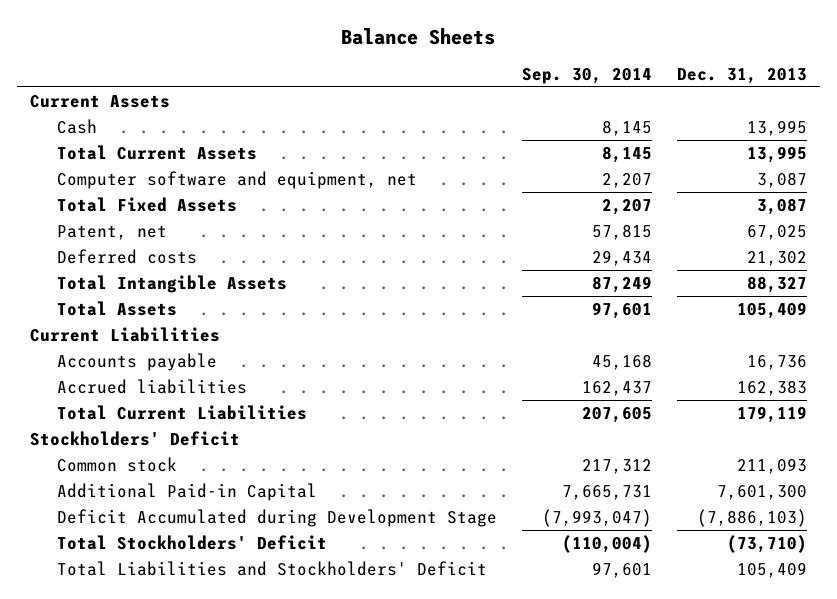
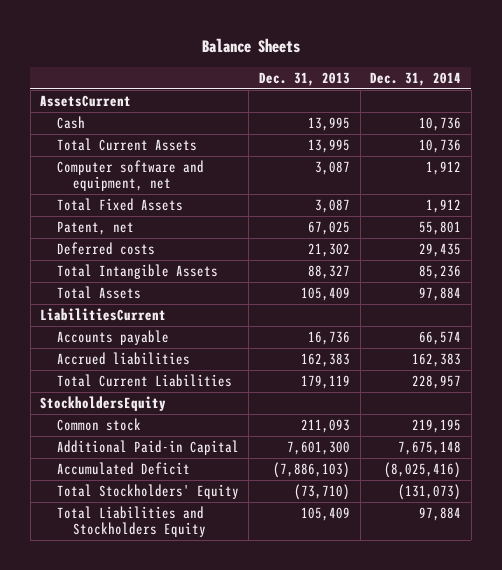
[521,68,652,85] Sep. 30, 2014 -> none
none -> [370,71,462,86] Dec. 31, 2014
[29,94,170,108] Current Assets -> [40,94,132,107] AssetsCurrent
[29,326,220,342] Current Liabilities -> [40,307,167,321] LiabilitiesCurrent
[29,430,240,446] Stockholders' Deficit -> [40,395,167,411] StockholdersEquity
[56,508,497,527] Deficit Accumulated during Development Stage -> [56,461,190,475] Accumulated Deficit
[56,534,327,550] Total Stockholders' Deficit -> [56,483,239,499] Total Stockholders' Equity
[56,560,487,576] Total Liabilities and Stockholders' Deficit -> [56,505,207,538] Total Liabilities and Stockholders Equity

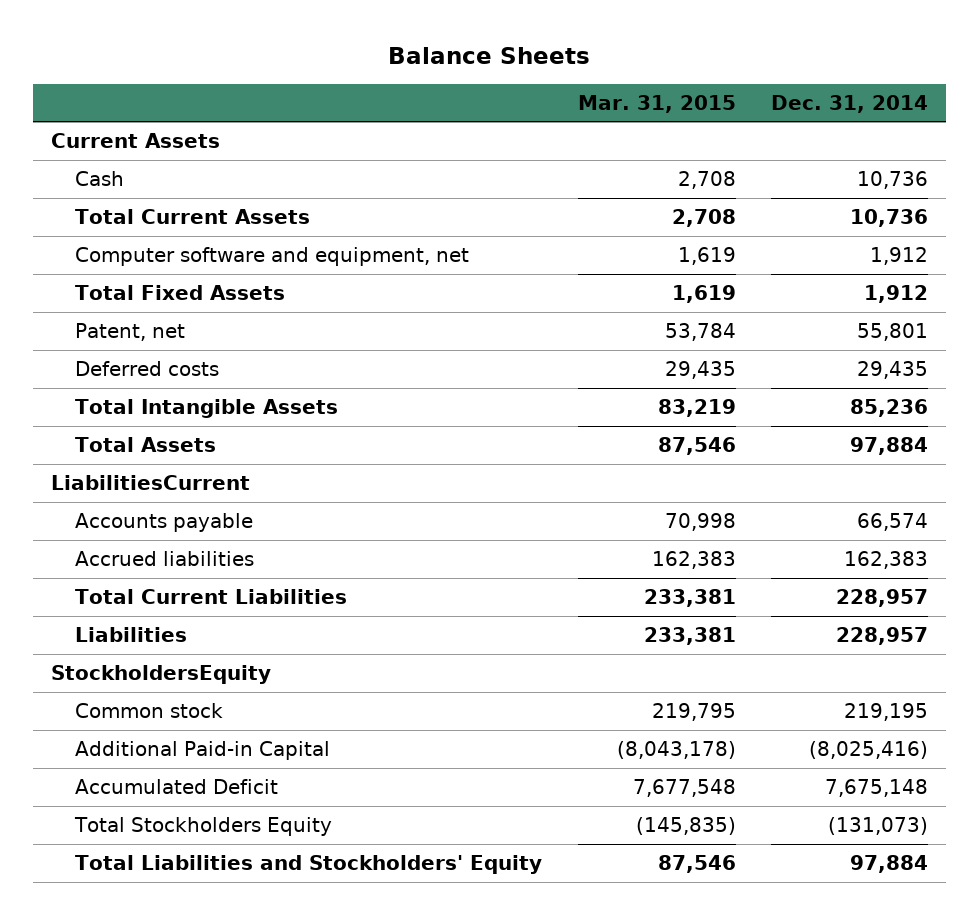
[259,71,351,86] Dec. 31, 2013 -> none
none -> [577,94,736,113] Mar. 31, 2015
[40,94,132,107] AssetsCurrent -> [50,133,220,149] Current Assets
none -> [75,627,188,643] Liabilities
[398,440,462,455] 7,675,148 -> [809,741,929,760] (8,025,416)
[384,461,462,478] (8,025,416) -> [825,779,929,798] 7,675,148
[56,483,239,499] Total Stockholders' Equity -> [74,817,333,837] Total Stockholders Equity
[56,505,207,538] Total Liabilities and Stockholders Equity -> [75,855,543,875] Total Liabilities and Stockholders' Equity

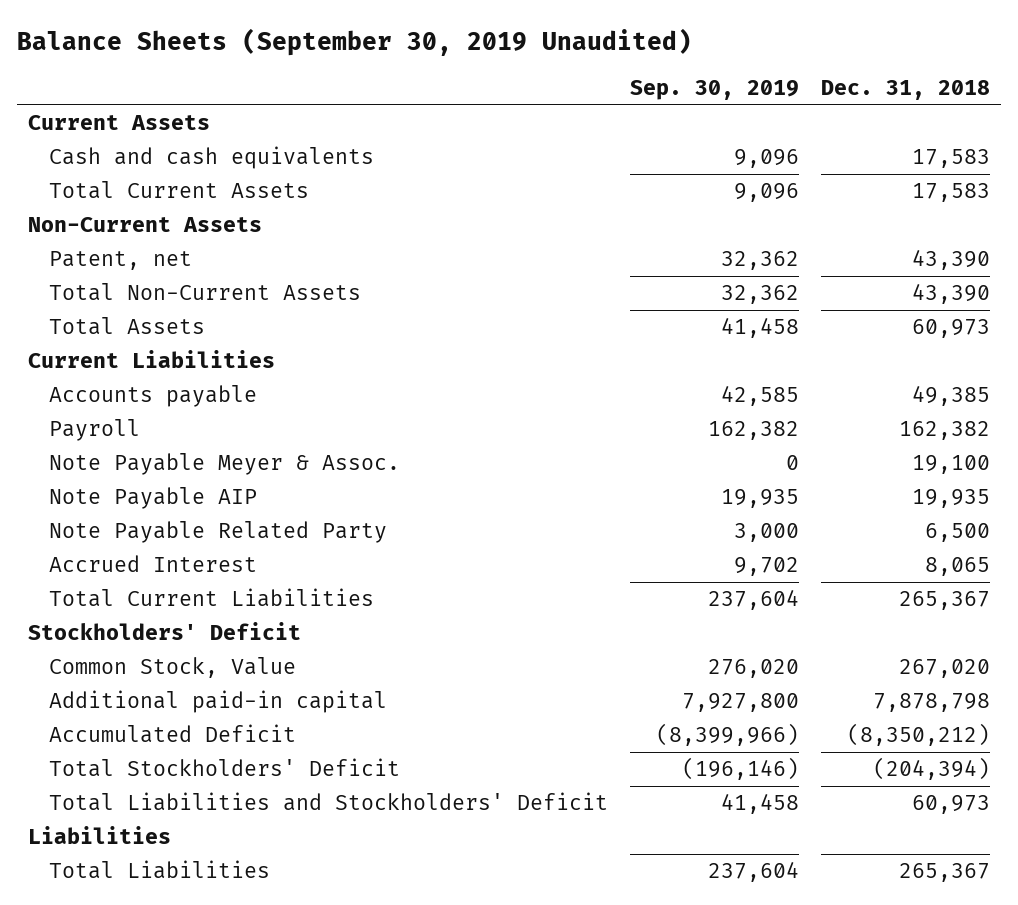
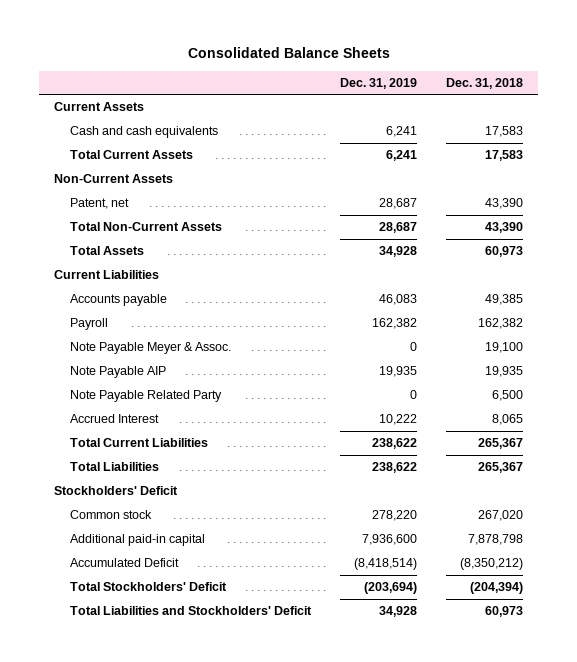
[17,27,693,56] Balance Sheets (September 30, 2019 Unaudited) -> [187,47,390,59] Consolidated Balance Sheets
[629,79,799,100] Sep. 30, 2019 -> none
none -> [340,77,418,89] Dec. 31, 2019
[48,860,270,880] Total Liabilities -> [70,462,160,472] Total Liabilities
[48,657,296,679] Common Stock, Value -> [70,510,153,520] Common stock
[28,826,172,845] Liabilities -> none

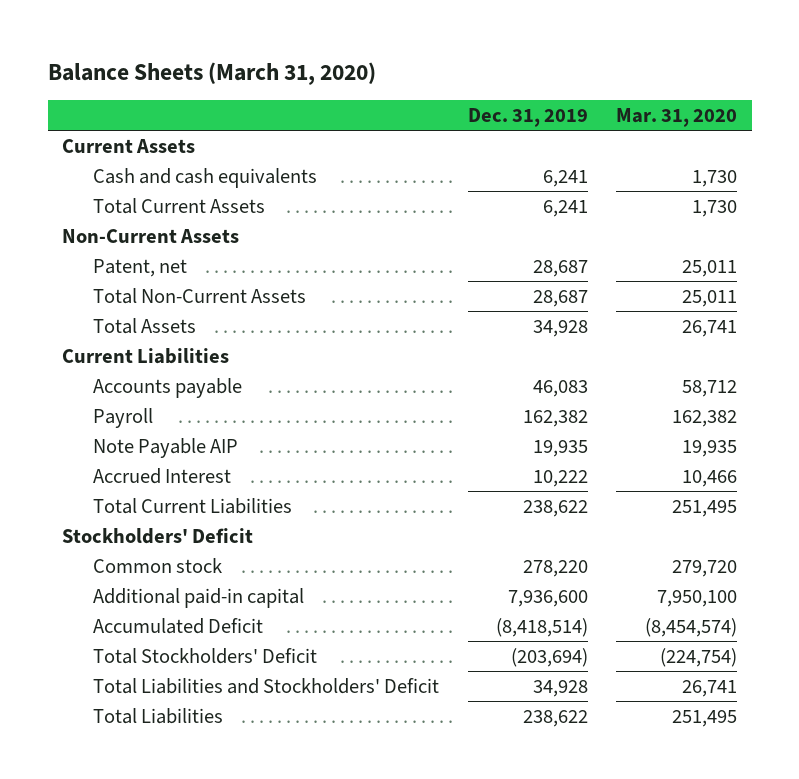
[187,47,390,59] Consolidated Balance Sheets -> [47,61,376,85] Balance Sheets (March 31, 2020)
[446,77,524,89] Dec. 31, 2018 -> none
none -> [616,107,738,127] Mar. 31, 2020
[70,342,232,355] Note Payable Meyer & Assoc. -> none
[70,390,223,403] Note Payable Related Party -> none
[70,462,160,472] Total Liabilities -> [92,707,223,724] Total Liabilities

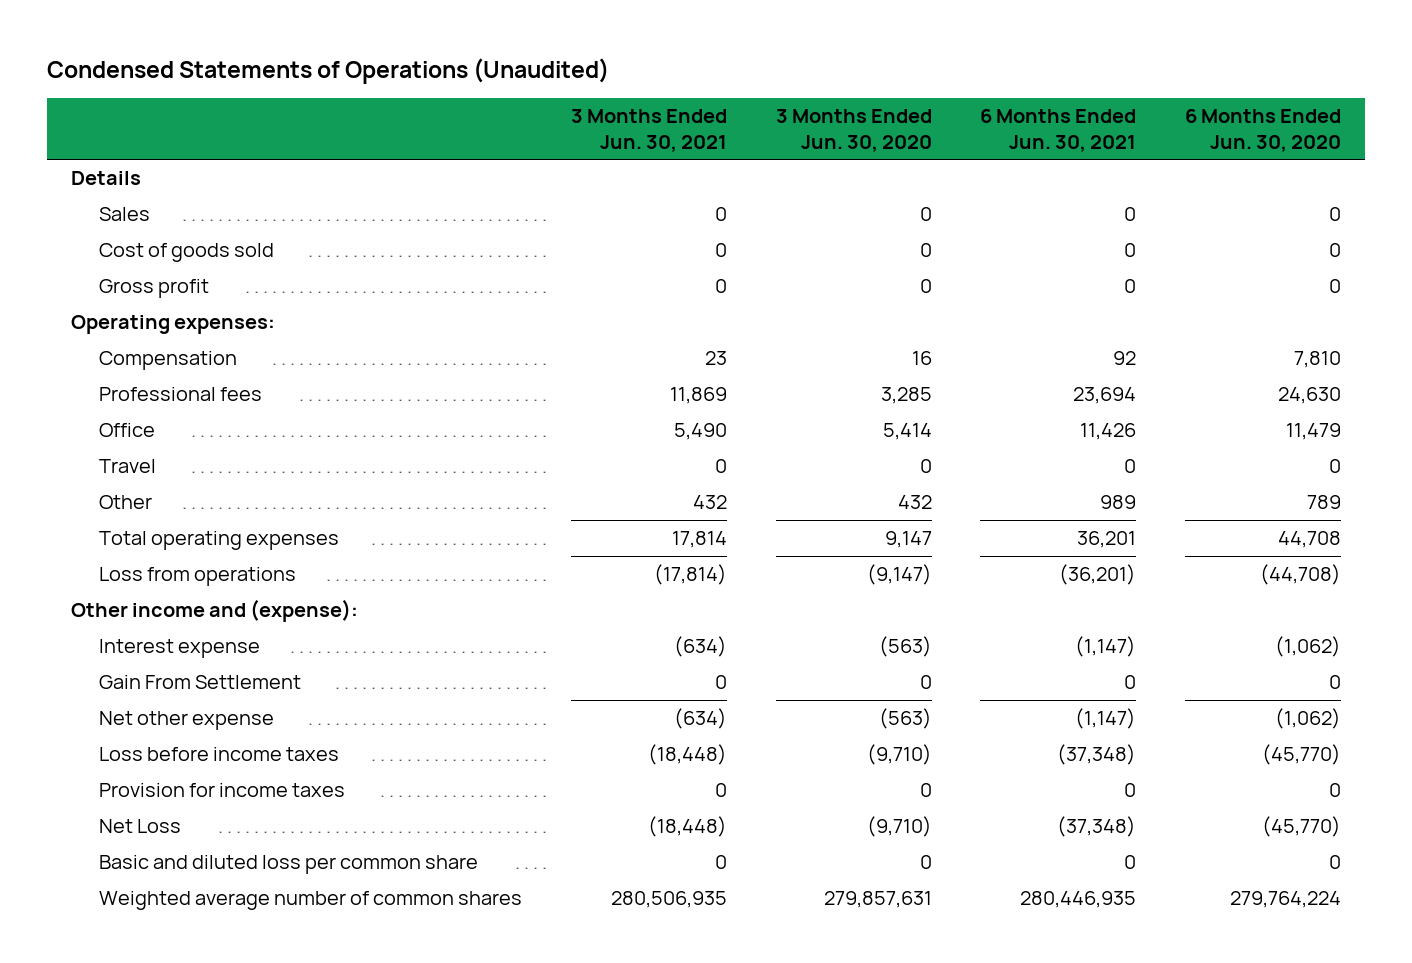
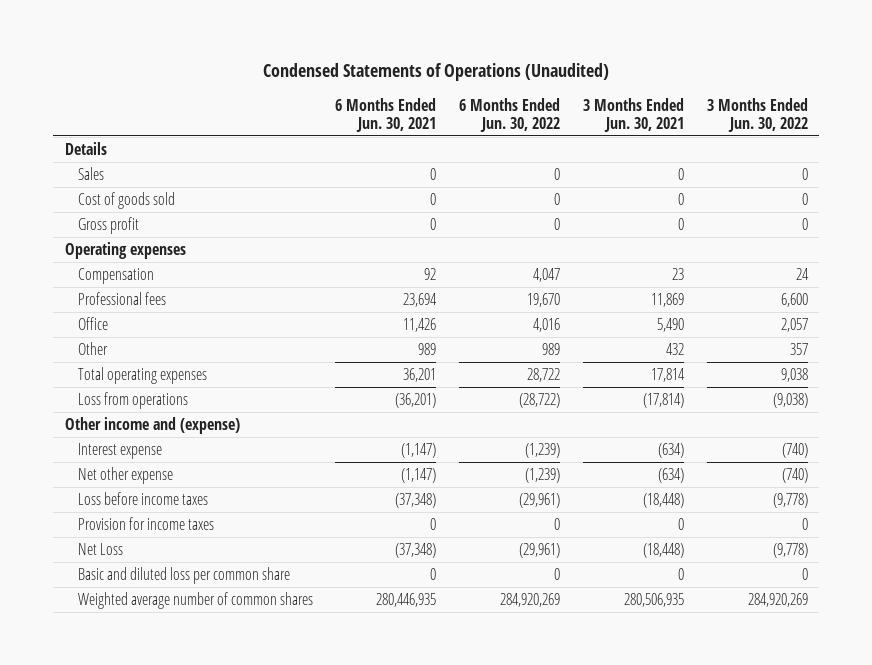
[775,108,932,152] 3 Months Ended Jun. 30, 2020 -> none
[1184,108,1341,152] 6 Months Ended Jun. 30, 2020 -> none
none -> [459,97,561,132] 6 Months Ended Jun. 30, 2022
none -> [706,97,808,132] 3 Months Ended Jun. 30, 2022
[71,315,276,335] Operating expenses: -> [64,241,186,259] Operating expenses
[99,459,157,474] Travel -> none
[71,599,359,623] Other income and (expense): -> [64,416,240,434] Other income and (expense)
[99,675,302,690] Gain From Settlement -> none

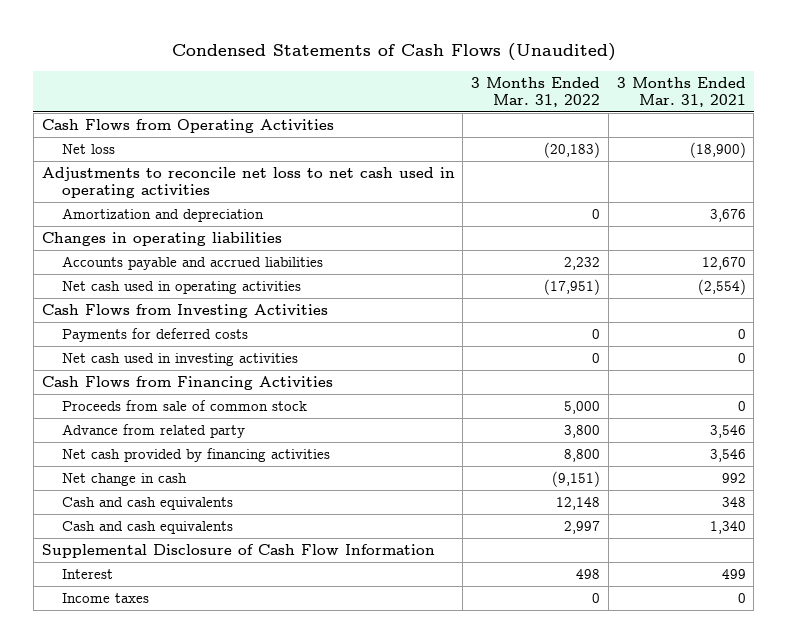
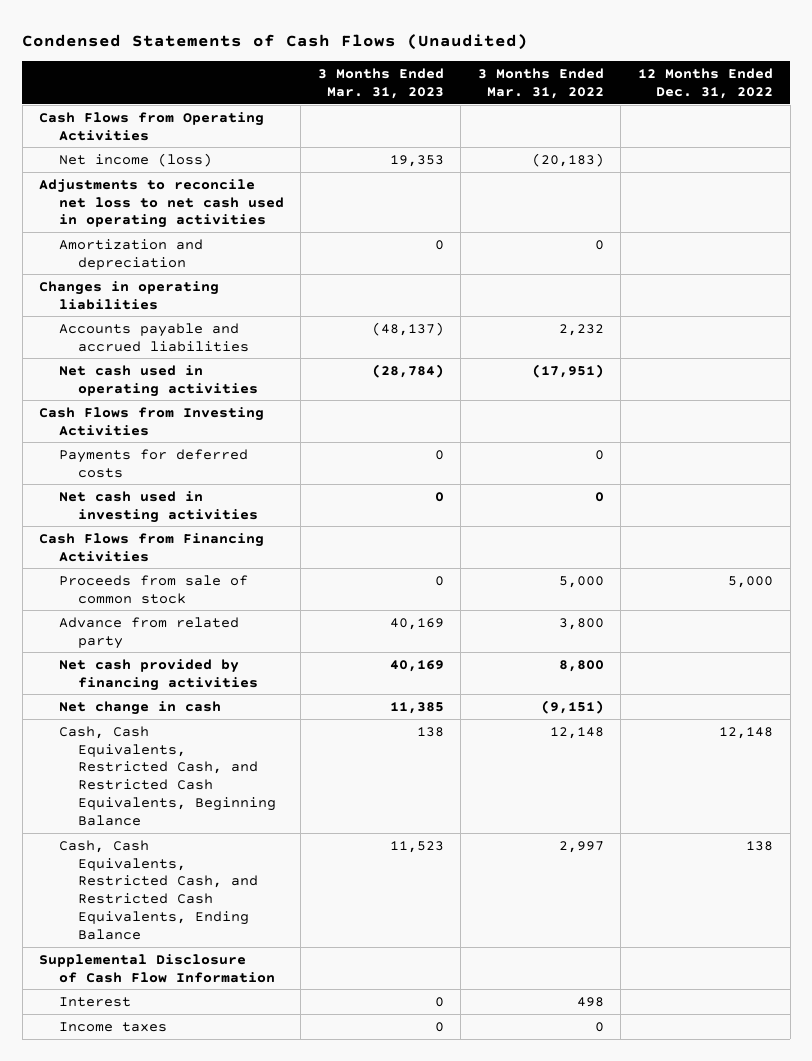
[616,77,746,107] 3 Months Ended Mar. 31, 2021 -> none
none -> [317,67,444,99] 3 Months Ended Mar. 31, 2023
none -> [638,67,774,99] 12 Months Ended Dec. 31, 2022
[61,144,115,155] Net loss -> [58,152,212,167] Net income (loss)
[61,497,233,511] Cash and cash equivalents -> [58,725,276,826] Cash, Cash Equivalents, Restricted Cash, and Restricted Cash Equivalents, Beginning Balance
[61,521,233,535] Cash and cash equivalents -> [58,839,258,940] Cash, Cash Equivalents, Restricted Cash, and Restricted Cash Equivalents, Ending Balance

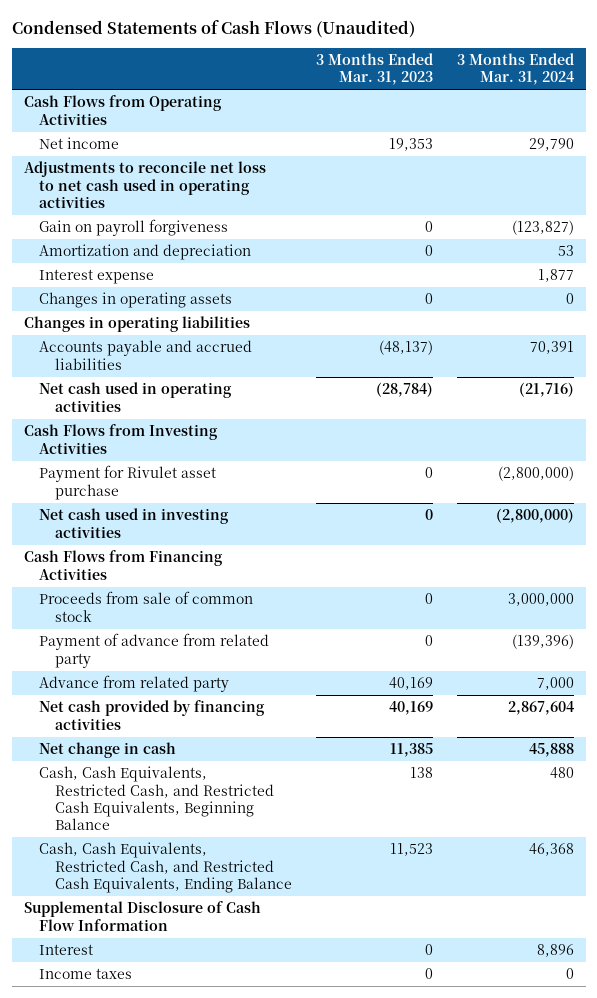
[477,67,604,99] 3 Months Ended Mar. 31, 2022 -> none
[638,67,774,99] 12 Months Ended Dec. 31, 2022 -> none
none -> [456,53,574,86] 3 Months Ended Mar. 31, 2024
[58,152,212,167] Net income (loss) -> [39,137,120,150] Net income
none -> [39,219,229,237] Gain on payroll forgiveness
none -> [39,269,155,285] Interest expense
none -> [39,292,233,309] Changes in operating assets
[58,448,248,478] Payments for deferred costs -> none
none -> [39,465,217,500] Payment for Rivulet asset purchase
none -> [39,633,270,668] Payment of advance from related party

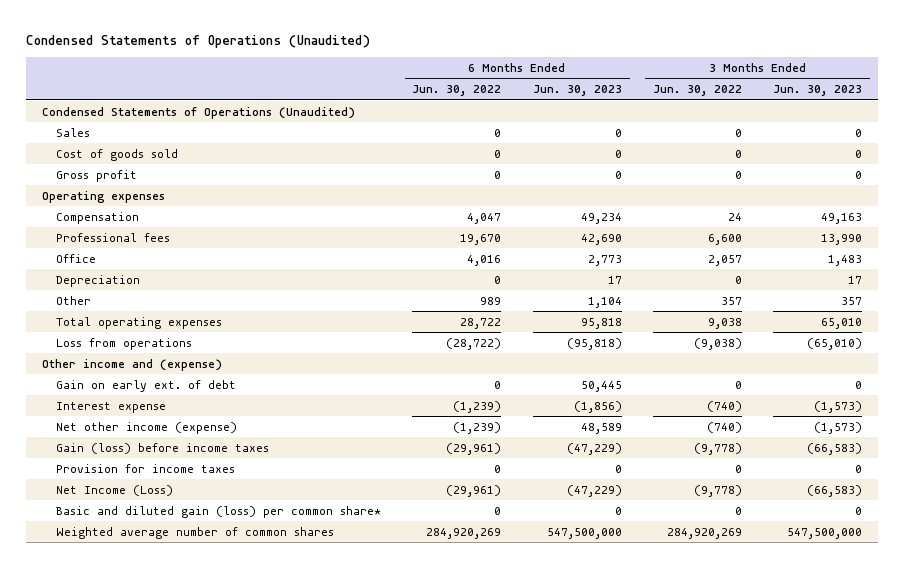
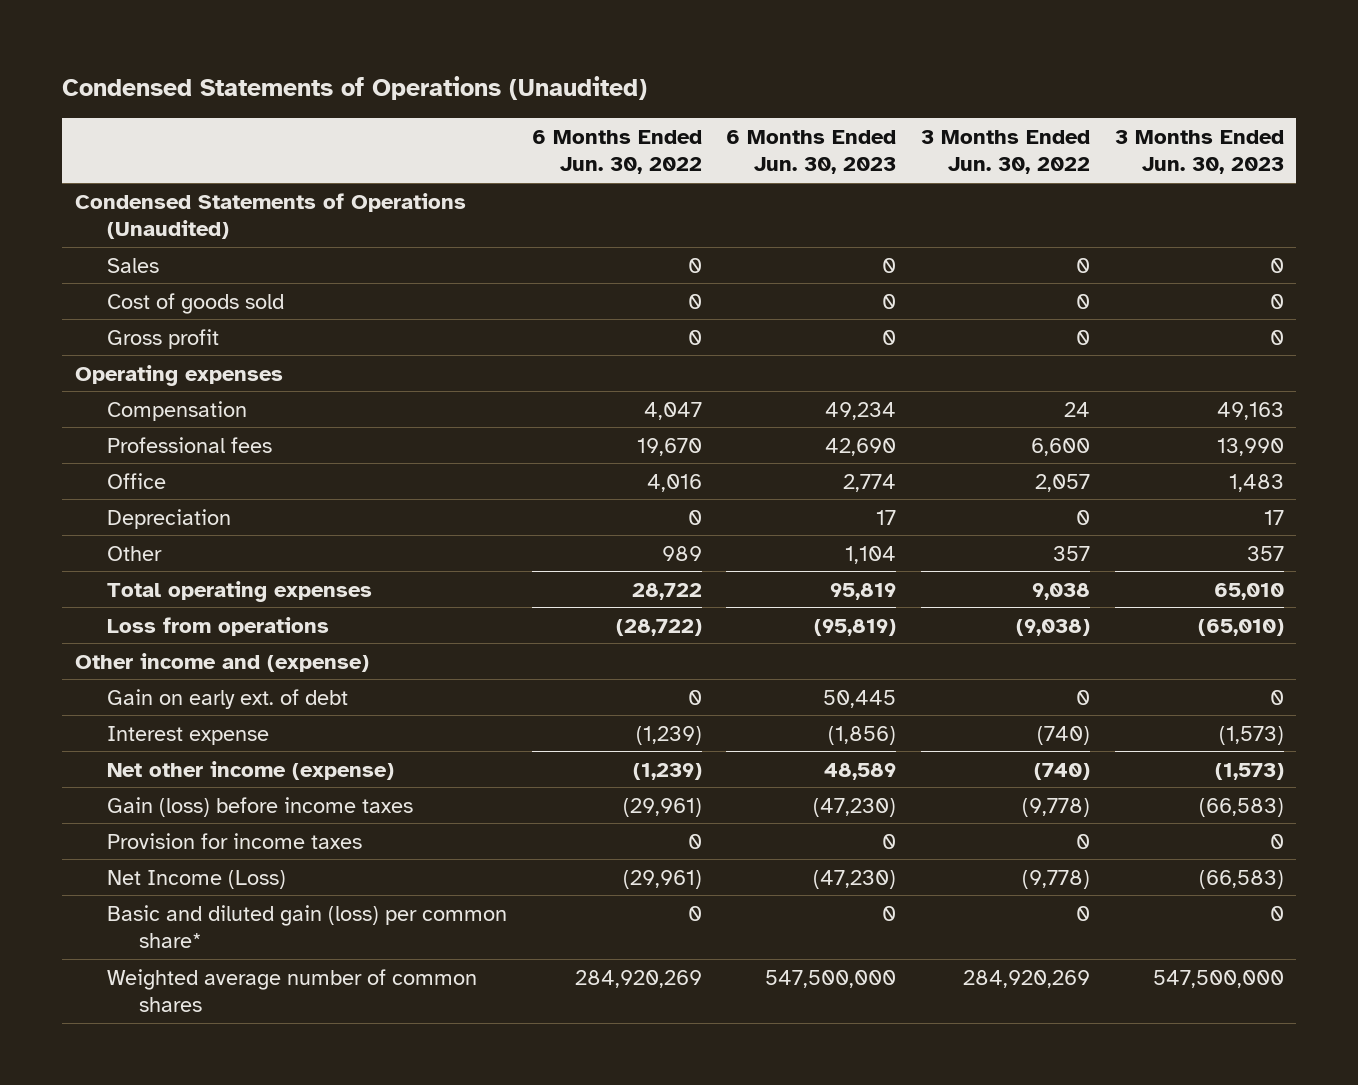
[587,254,622,266] 2,773 -> [843,473,897,492] 2,774
[580,317,622,329] 95,818 -> [830,582,897,600] 95,819
[566,337,622,350] (95,818) -> [814,618,897,636] (95,819)
[566,442,622,455] (47,229) -> [813,797,897,817] (47,230)
[566,484,622,497] (47,229) -> [813,869,897,889] (47,230)

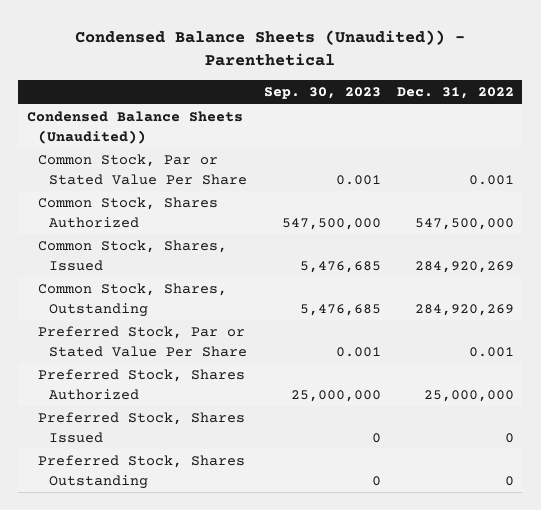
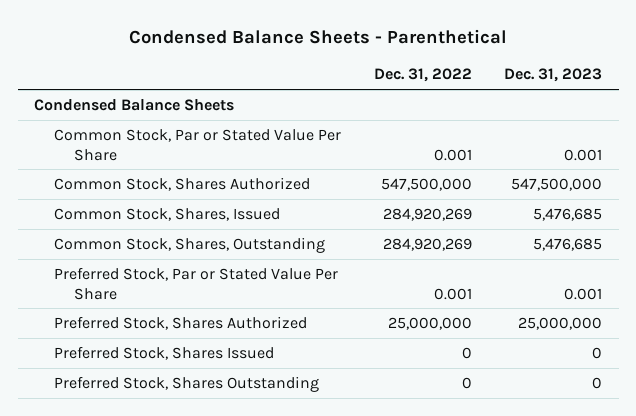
[75,29,466,66] Condensed Balance Sheets (Unaudited)) - Parenthetical -> [129,29,508,45] Condensed Balance Sheets - Parenthetical
[263,87,381,100] Sep. 30, 2023 -> none
none -> [504,68,603,83] Dec. 31, 2023
[26,111,243,144] Condensed Balance Sheets (Unaudited)) -> [34,98,235,111] Condensed Balance Sheets

